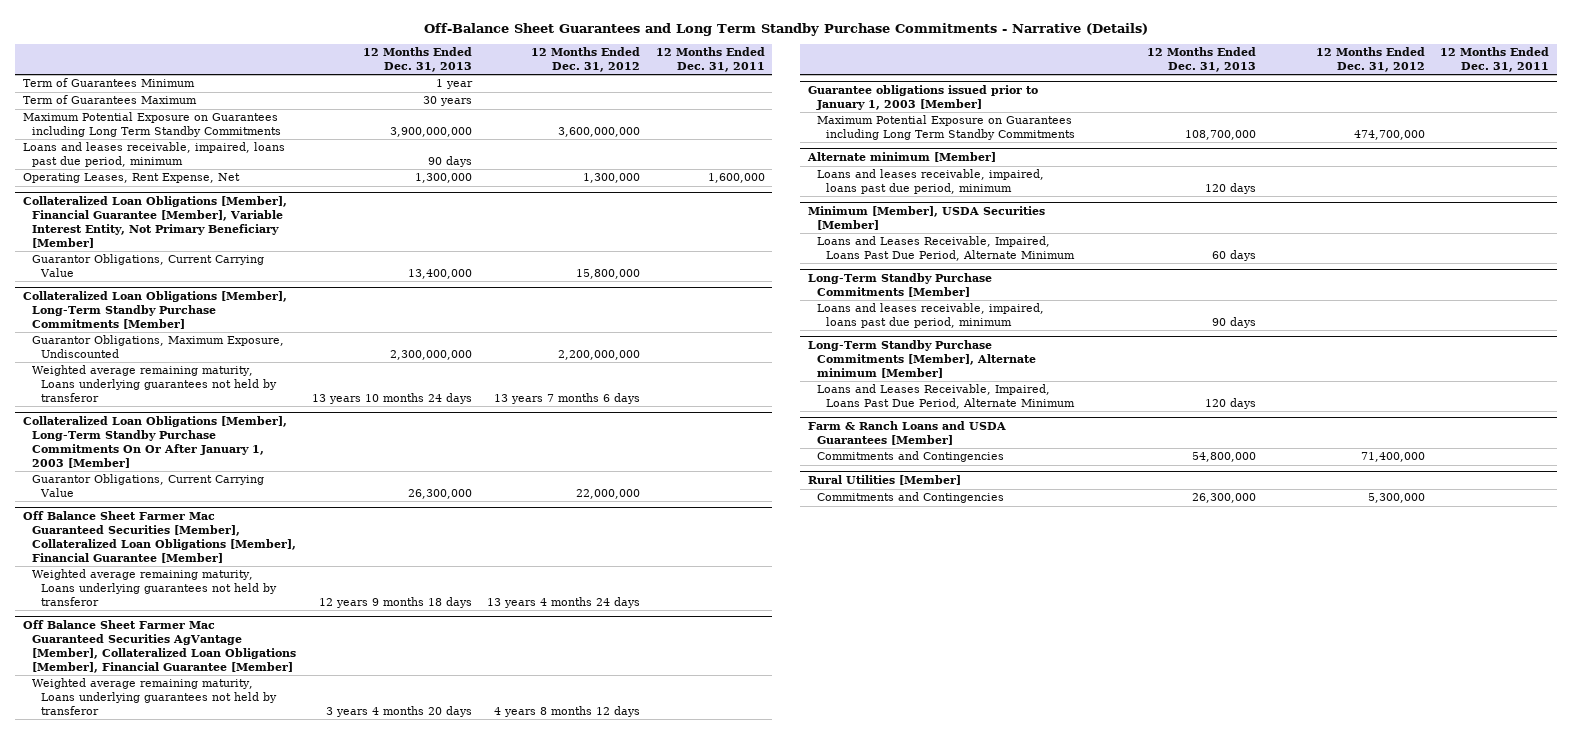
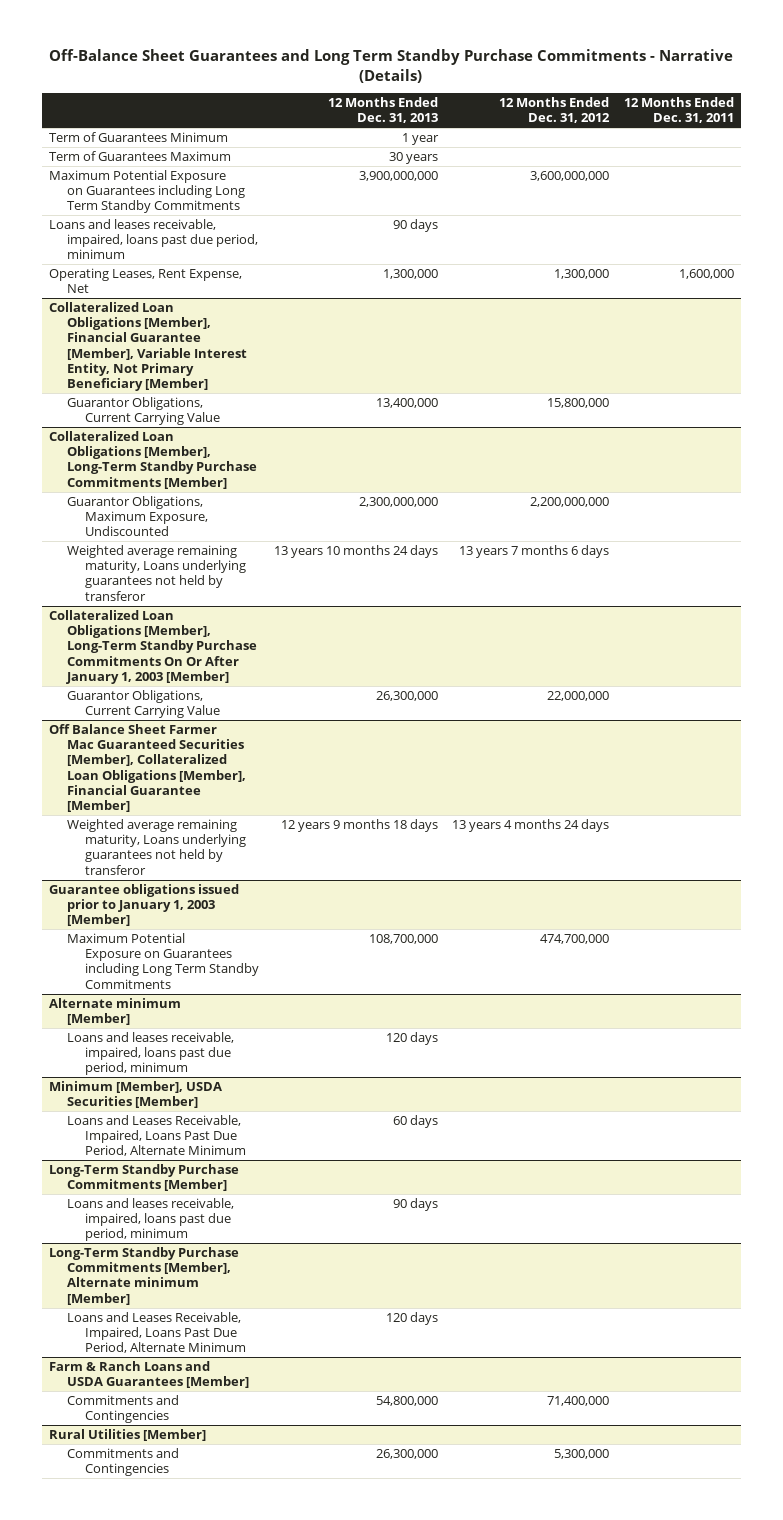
[23,620,297,673] Off Balance Sheet Farmer Mac Guaranteed Securities AgVantage [Member], Collateralized Loan Obligations [Member], Financial Guarantee [Member] -> none
[32,678,278,715] Weighted average remaining maturity, Loans underlying guarantees not held by transferor -> none

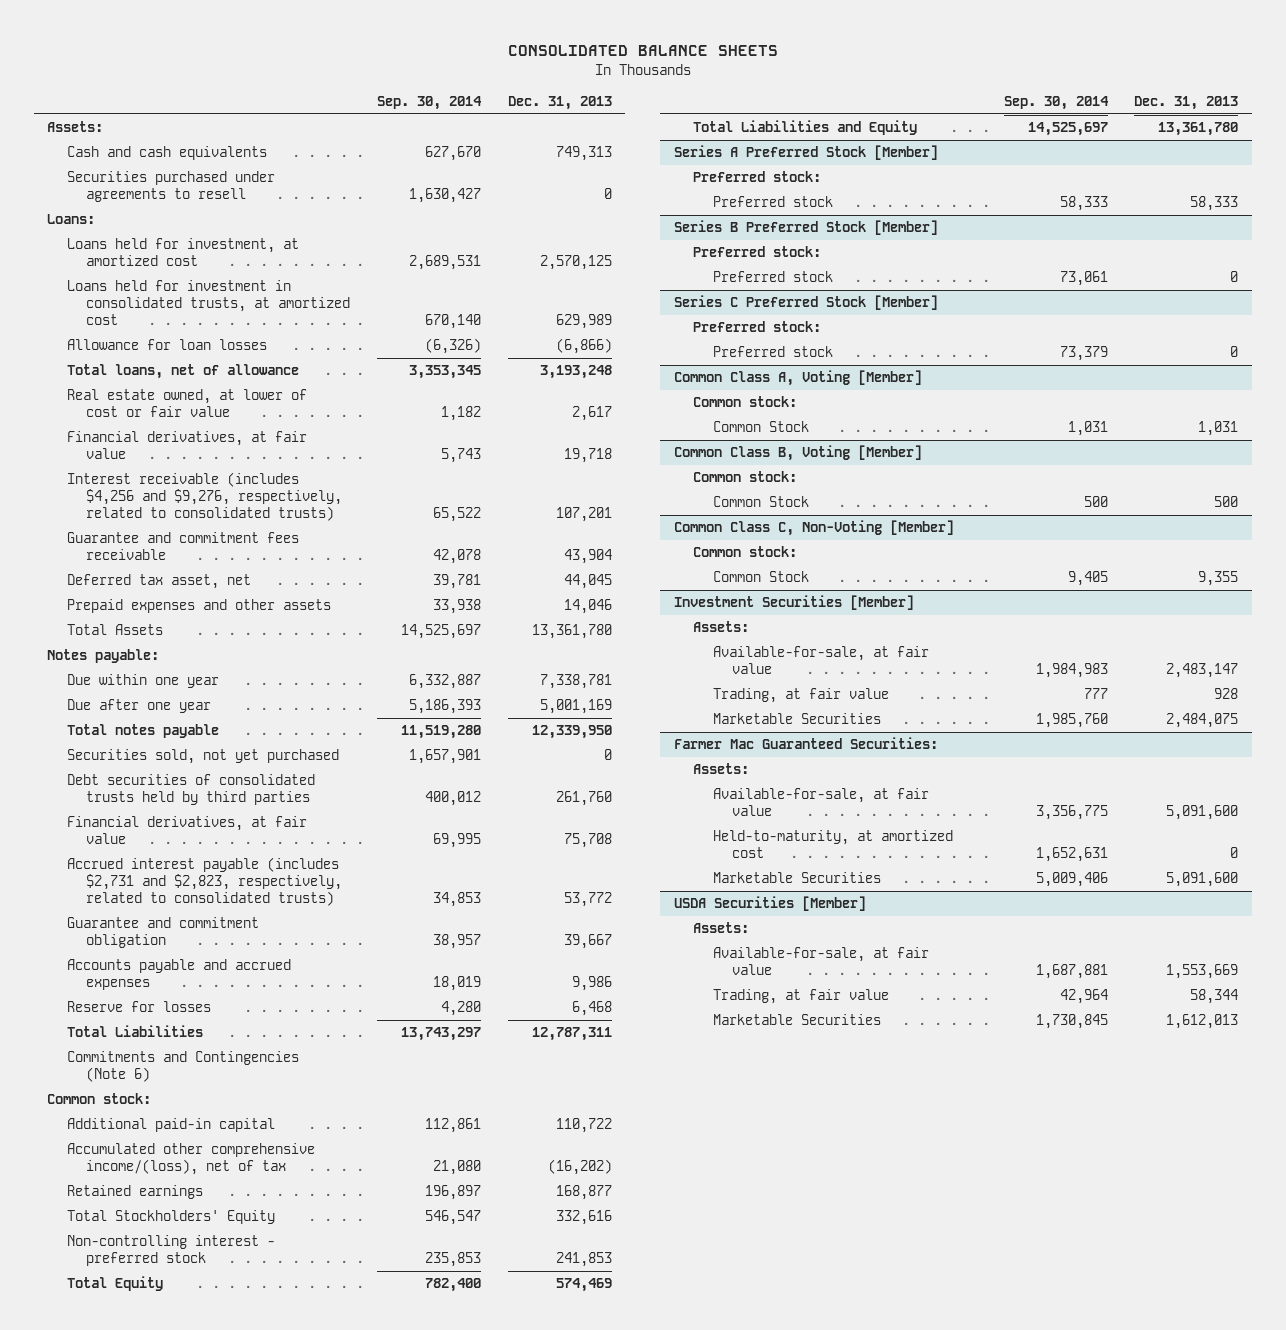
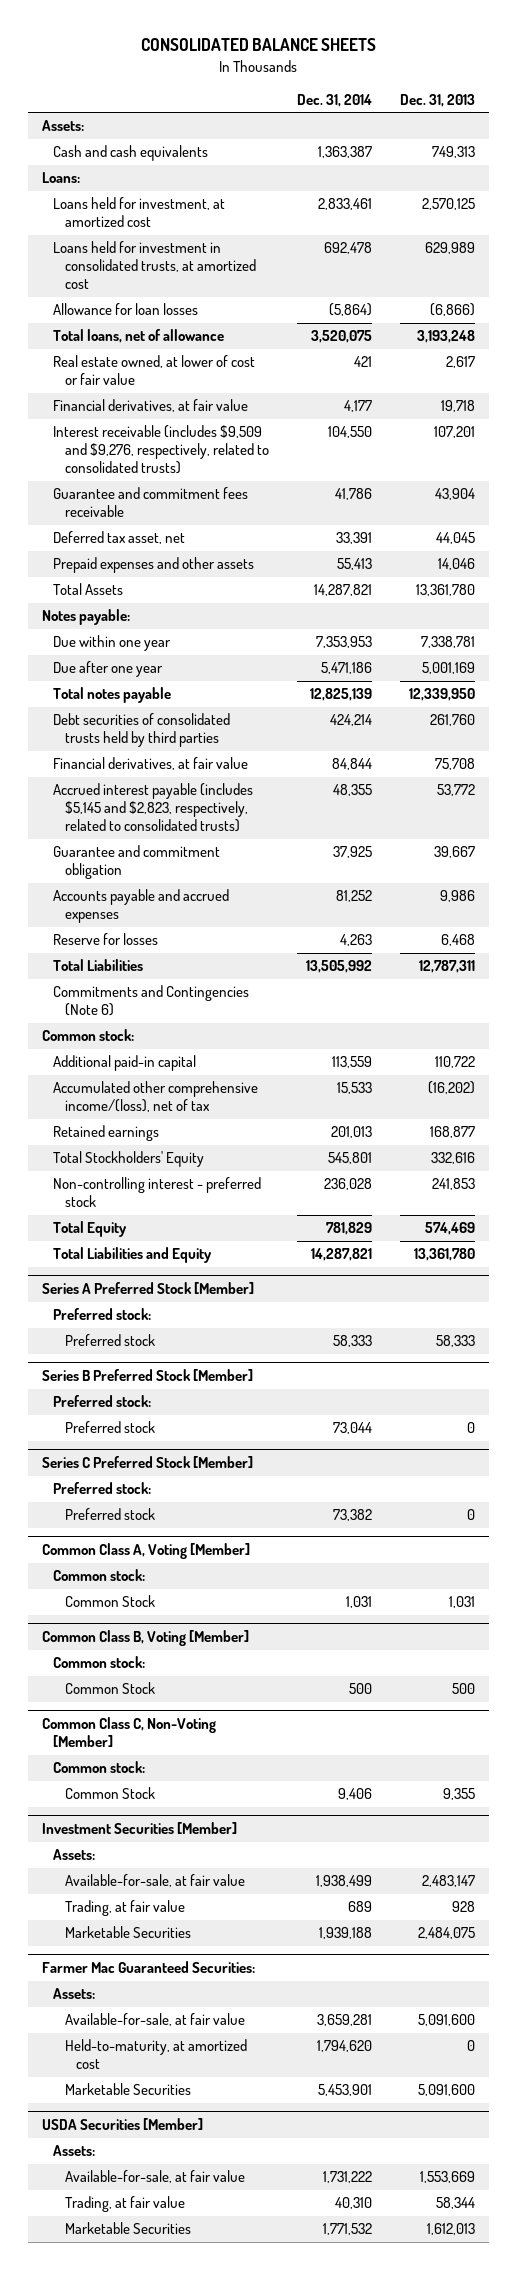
[377,96,483,111] Sep. 30, 2014 -> none
none -> [296,93,372,107] Dec. 31, 2014
[66,171,275,203] Securities purchased under agreements to resell -> none
[66,472,343,522] Interest receivable (includes $4,256 and $9,276, respectively, related to consolidated trusts) -> [53,425,269,475] Interest receivable (includes $9,509 and $9,276, respectively, related to consolidated trusts)
[66,749,339,765] Securities sold, not yet purchased -> none
[66,857,343,907] Accrued interest payable (includes $2,731 and $2,823, respectively, related to consolidated trusts) -> [53,783,254,833] Accrued interest payable (includes $5,145 and $2,823, respectively, related to consolidated trusts)

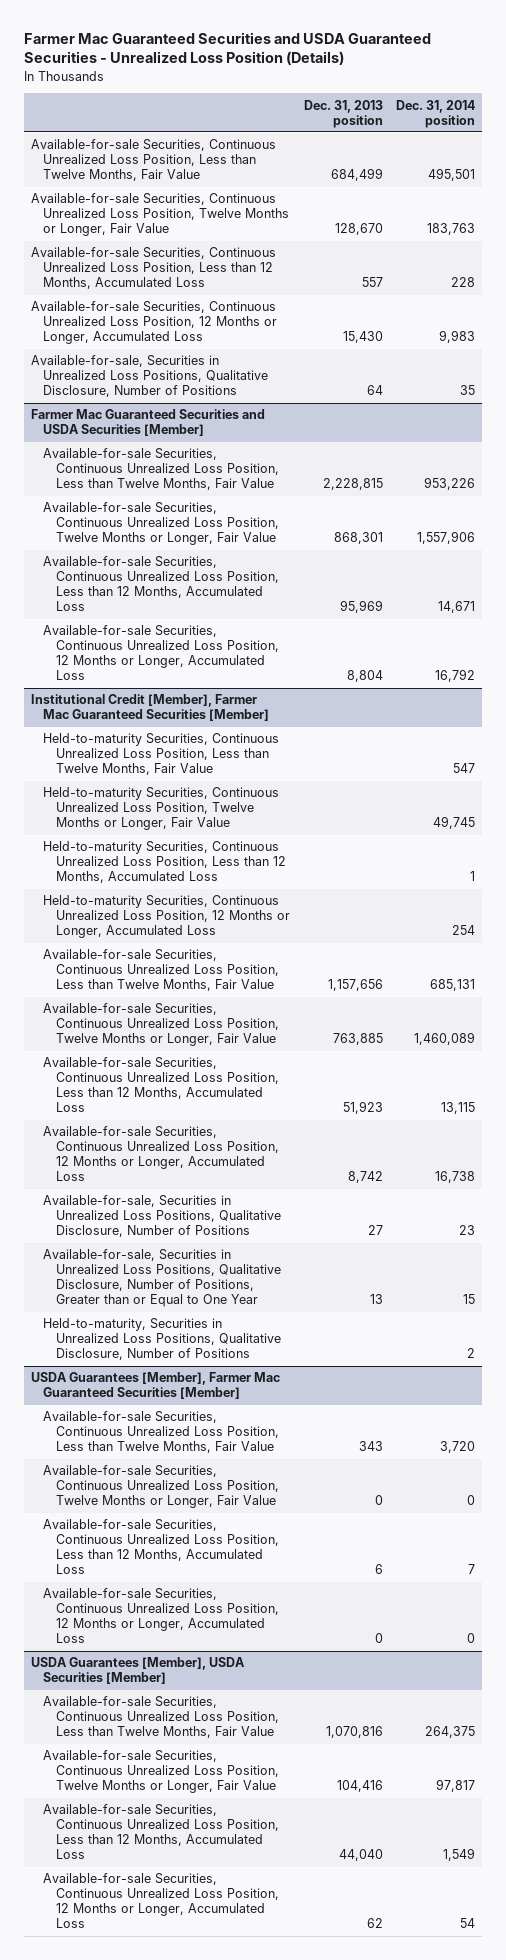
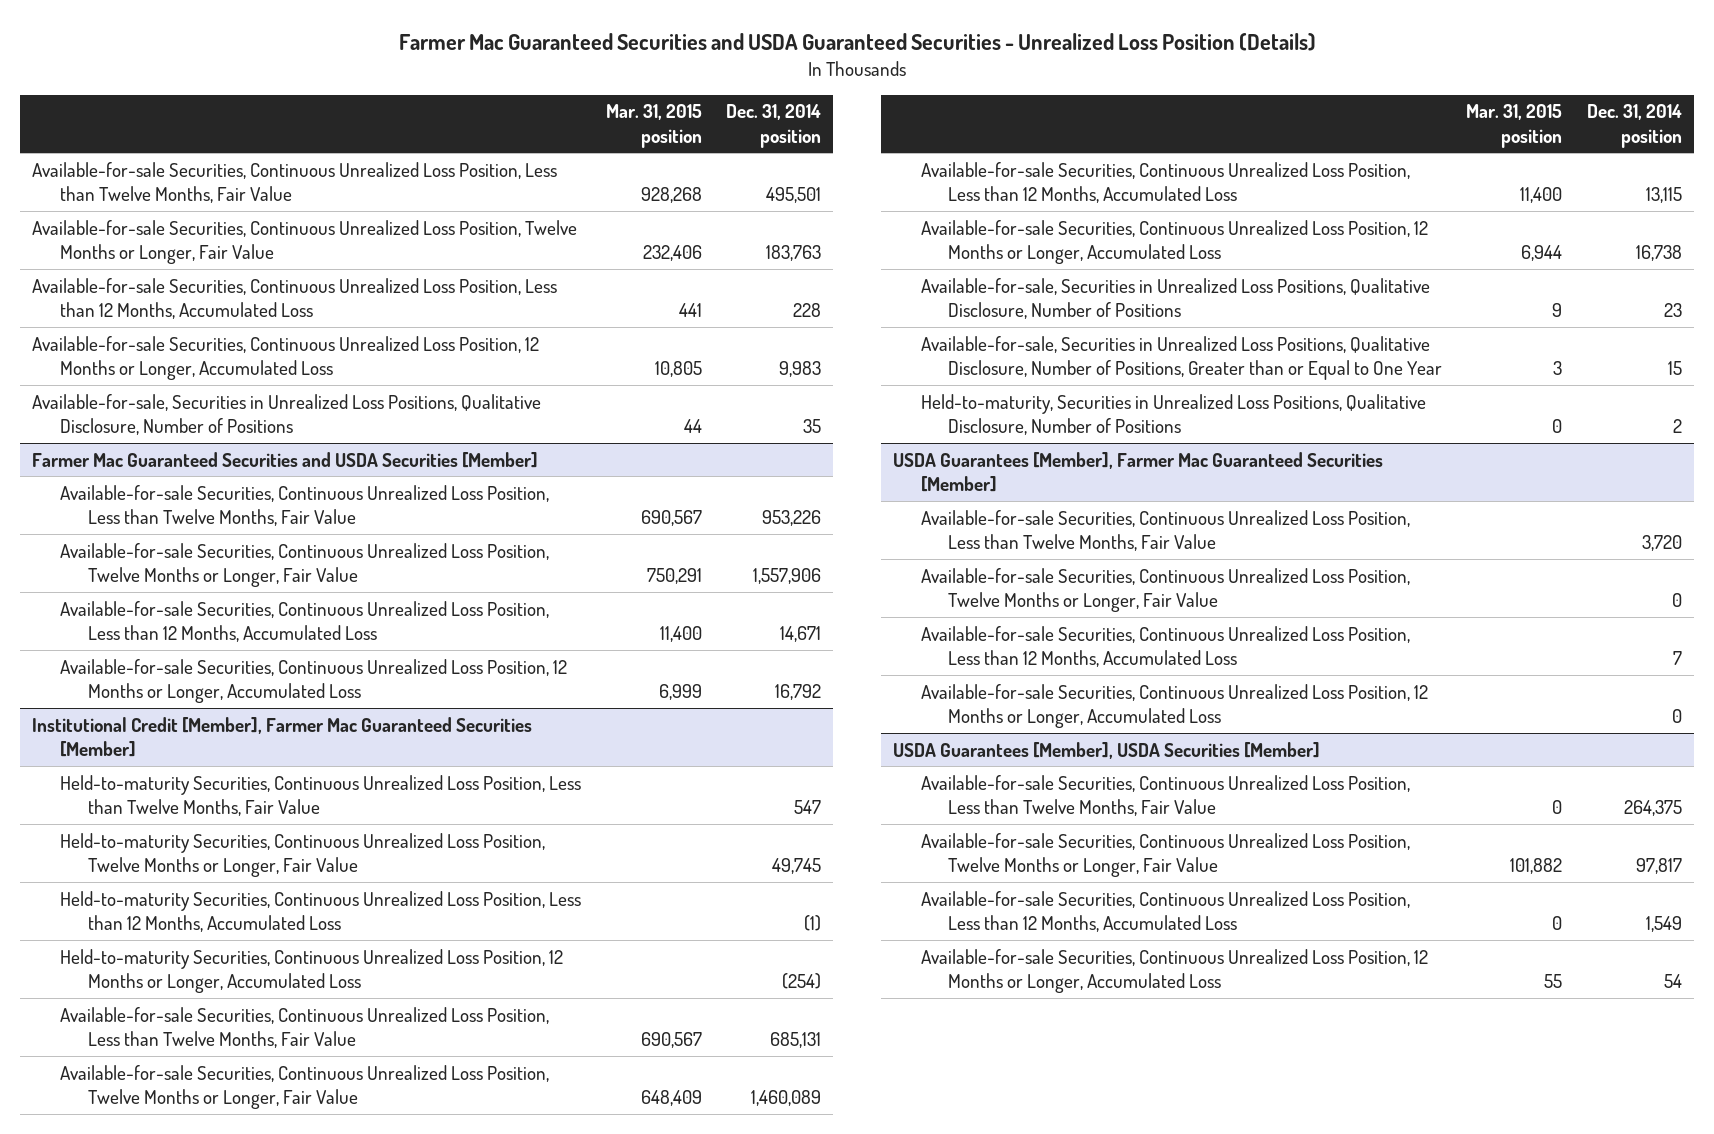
[303,99,383,128] Dec. 31, 2013 position -> none
none -> [605,104,702,148] Mar. 31, 2015 position
[470,871,476,882] 1 -> [804,914,822,931] (1)
[452,925,476,936] 254 -> [782,972,822,989] (254)

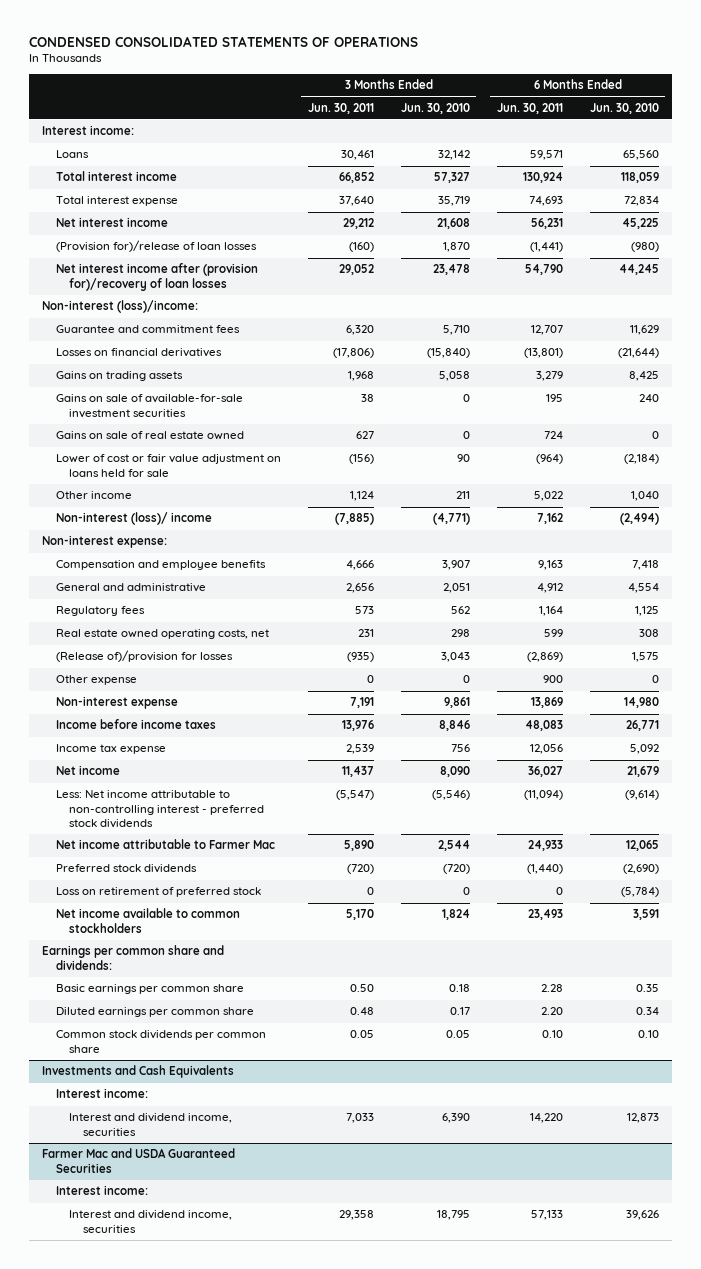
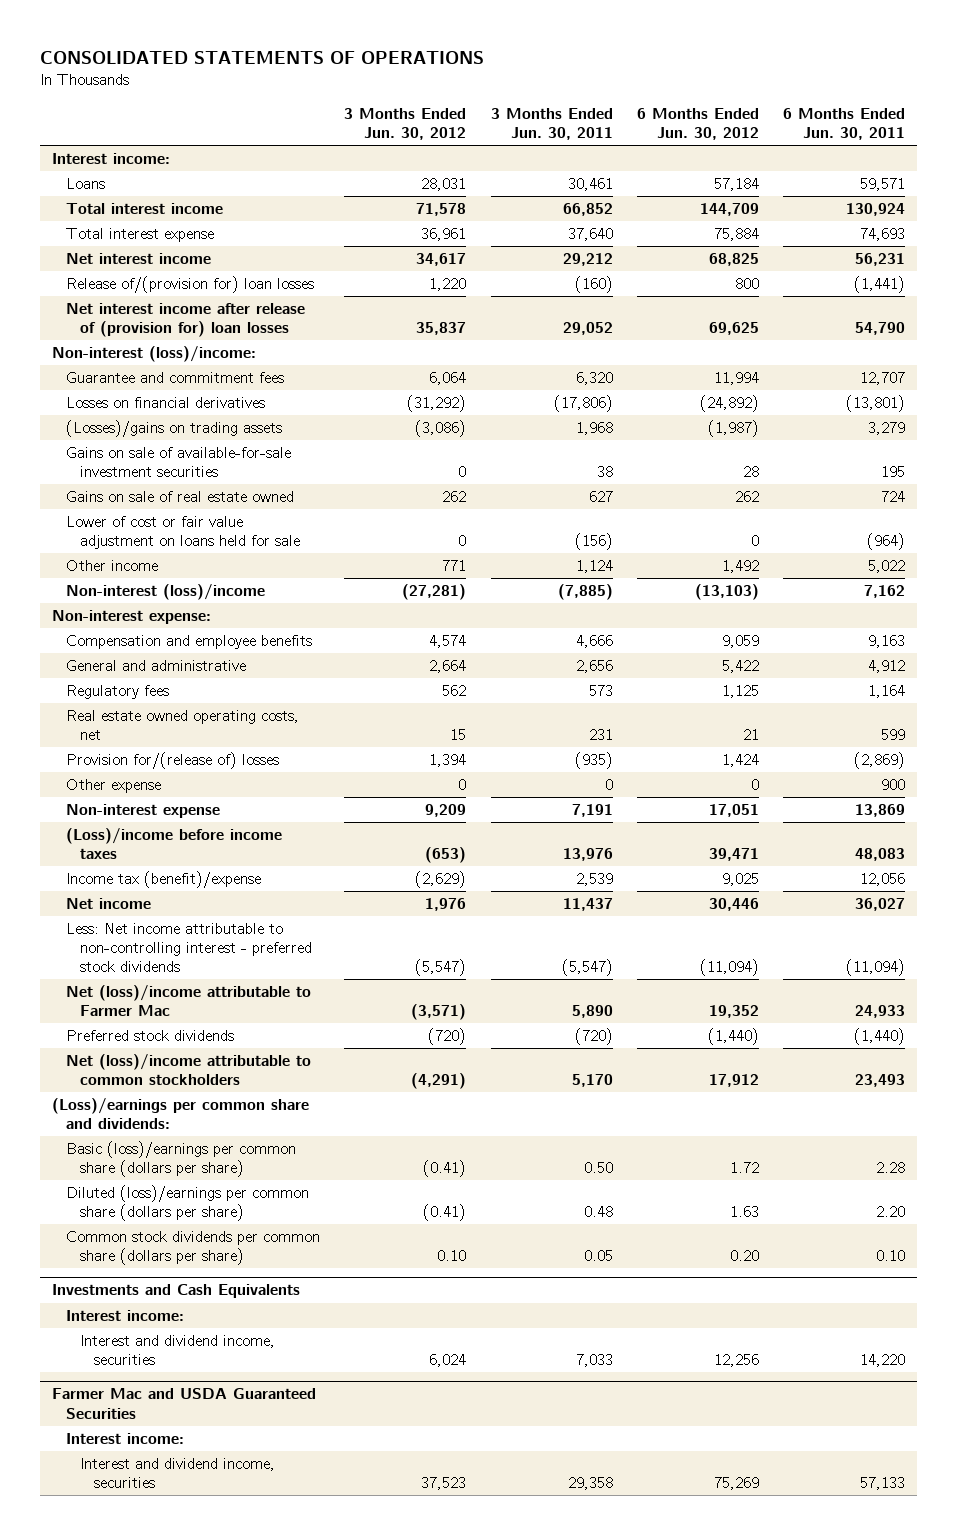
[28,35,418,47] CONDENSED CONSOLIDATED STATEMENTS OF OPERATIONS -> [40,51,485,65] CONSOLIDATED STATEMENTS OF OPERATIONS
[400,102,470,114] Jun. 30, 2010 -> none
[589,102,659,114] Jun. 30, 2010 -> none
none -> [344,107,467,140] 3 Months Ended Jun. 30, 2012
none -> [636,107,759,140] 6 Months Ended Jun. 30, 2012
[55,240,257,253] (Provision for)/release of loan losses -> [66,275,315,293] Release of/(provision for) loan losses
[55,263,258,291] Net interest income after (provision for)/recovery of loan losses -> [66,302,306,338] Net interest income after release of (provision for) loan losses
[55,371,183,382] Gains on trading assets -> [66,419,283,437] (Losses)/gains on trading assets
[55,512,212,526] Non-interest (loss)/ income -> [66,583,266,600] Non-interest (loss)/income
[55,650,233,663] (Release of)/provision for losses -> [66,751,280,769] Provision for/(release of) losses
[55,719,216,730] Income before income taxes -> [66,827,283,860] (Loss)/income before income taxes
[55,744,166,755] Income tax expense -> [66,870,262,888] Income tax (benefit)/expense
[55,839,275,850] Net income attributable to Farmer Mac -> [66,984,312,1017] Net (loss)/income attributable to Farmer Mac
[55,887,261,898] Loss on retirement of preferred stock -> none
[55,908,240,933] Net income available to common stockholders -> [66,1053,312,1086] Net (loss)/income attributable to common stockholders
[42,945,225,970] Earnings per common share and dividends: -> [52,1097,310,1130] (Loss)/earnings per common share and dividends:
[55,984,244,995] Basic earnings per common share -> [66,1140,297,1178] Basic (loss)/earnings per common share (dollars per share)
[55,1007,254,1018] Diluted earnings per common share -> [66,1184,310,1222] Diluted (loss)/earnings per common share (dollars per share)
[55,1030,266,1053] Common stock dividends per common share -> [66,1230,321,1266] Common stock dividends per common share (dollars per share)

